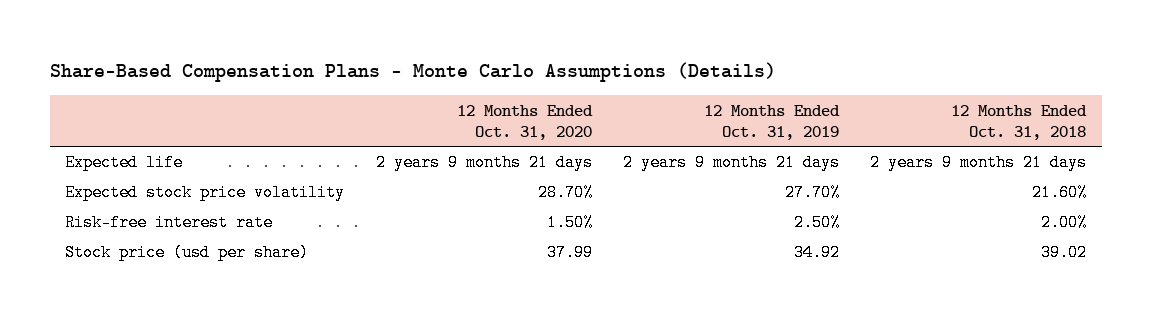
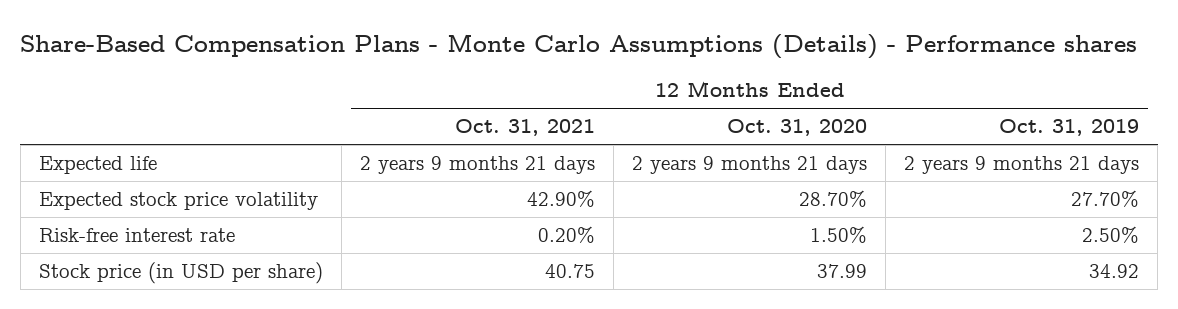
[49,62,776,83] Share-Based Compensation Plans - Monte Carlo Assumptions (Details) -> [20,33,1138,59] Share-Based Compensation Plans - Monte Carlo Assumptions (Details) - Performance shares
[951,104,1088,140] 12 Months Ended Oct. 31, 2018 -> none
none -> [455,119,596,137] Oct. 31, 2021
[65,244,310,262] Stock price (usd per share) -> [39,261,324,284] Stock price (in USD per share)

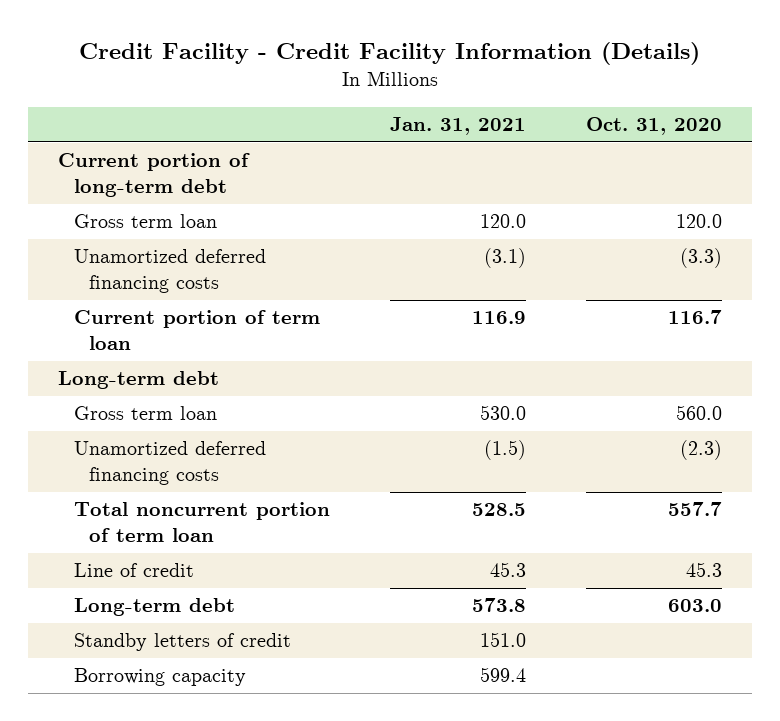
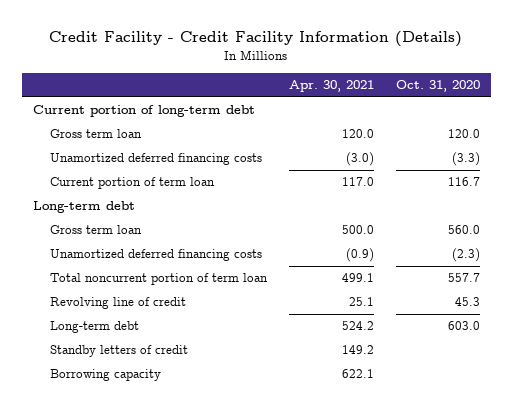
[389,117,526,136] Jan. 31, 2021 -> none
none -> [288,80,374,93] Apr. 30, 2021
[73,563,194,578] Line of credit -> [49,297,186,310] Revolving line of credit

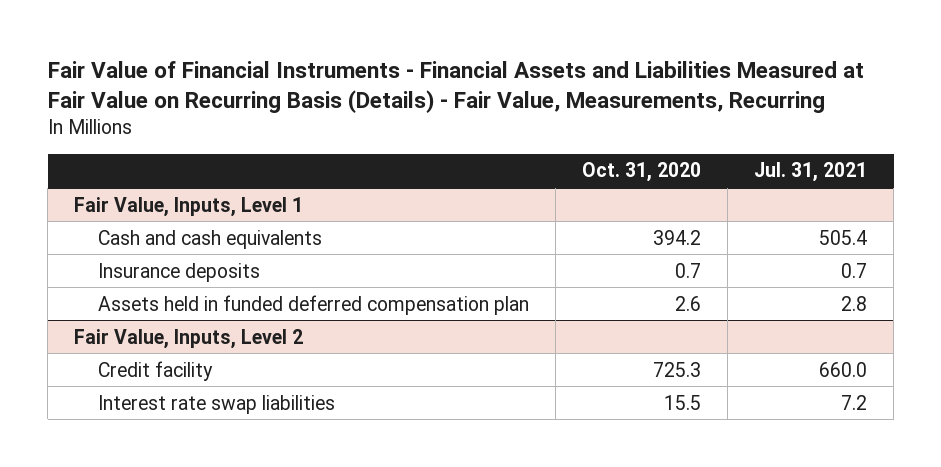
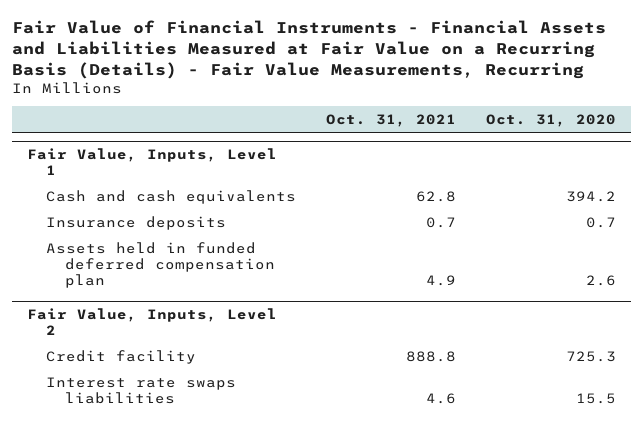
[47,60,864,114] Fair Value of Financial Instruments - Financial Assets and Liabilities Measured at Fair Value on Recurring Basis (Details) - Fair Value, Measurements, Recurring -> [11,19,606,79] Fair Value of Financial Instruments - Financial Assets and Liabilities Measured at Fair Value on a Recurring Basis (Details) - Fair Value Measurements, Recurring
[754,162,868,183] Jul. 31, 2021 -> none
none -> [325,114,456,128] Oct. 31, 2021
[98,394,336,414] Interest rate swap liabilities -> [45,376,236,404] Interest rate swaps liabilities

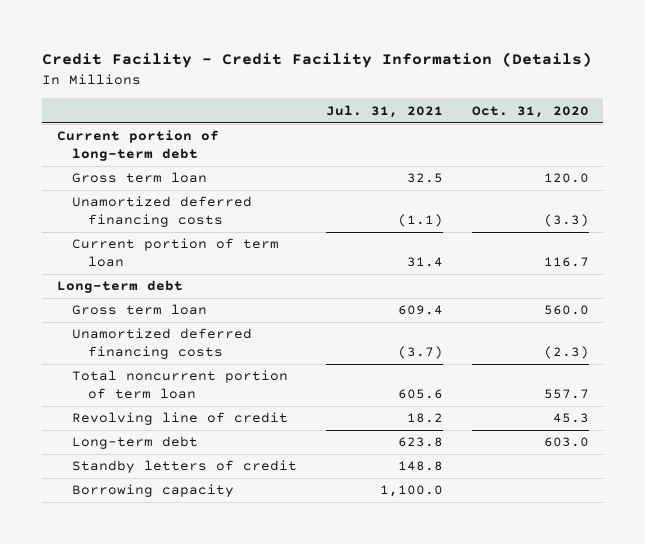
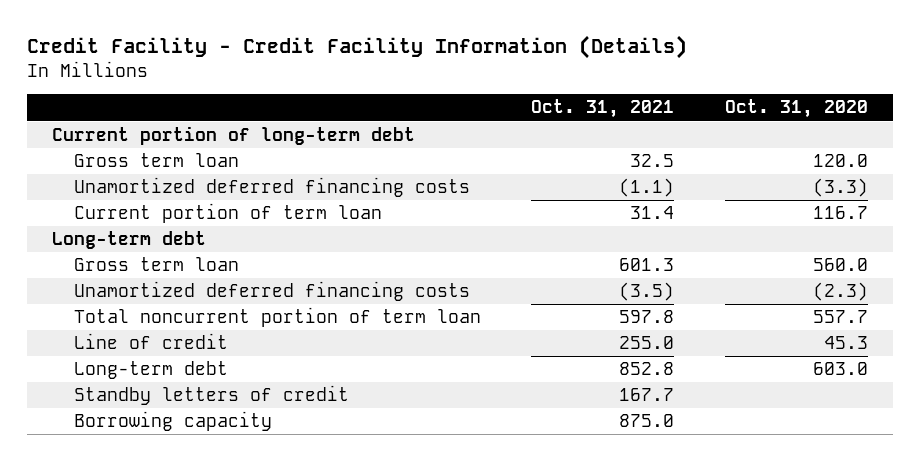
[325,104,443,118] Jul. 31, 2021 -> none
none -> [531,99,675,119] Oct. 31, 2021
[72,412,289,426] Revolving line of credit -> [73,333,228,350] Line of credit

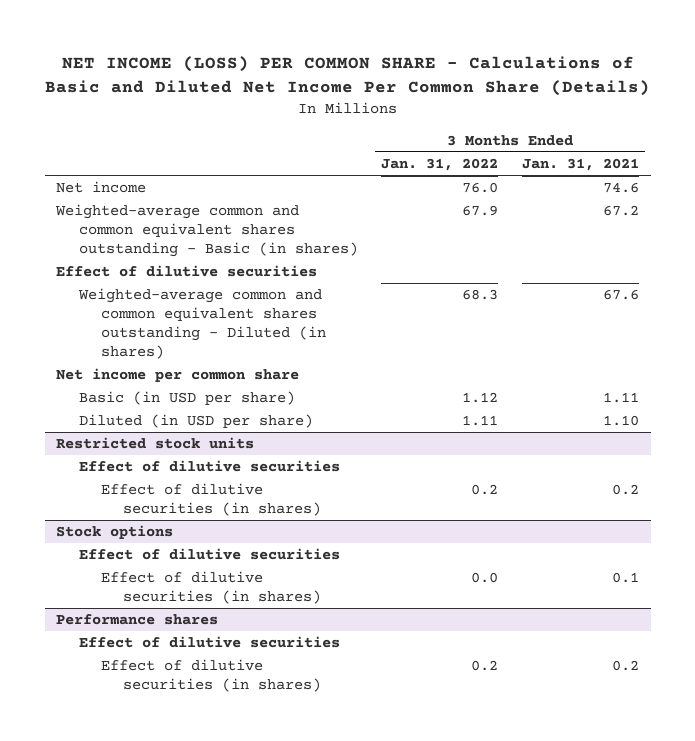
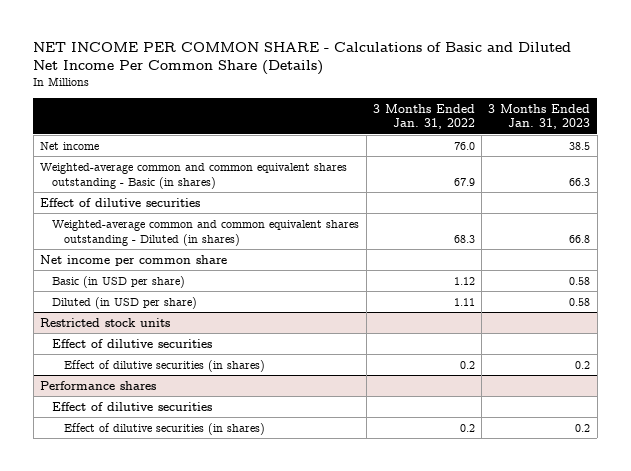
[44,56,650,97] NET INCOME (LOSS) PER COMMON SHARE - Calculations of Basic and Diluted Net Income Per Common Share (Details) -> [33,41,572,76] NET INCOME PER COMMON SHARE - Calculations of Basic and Diluted Net Income Per Common Share (Details)
[521,157,639,171] Jan. 31, 2021 -> none
none -> [488,103,591,130] 3 Months Ended Jan. 31, 2023
[56,525,174,540] Stock options -> none
[78,548,340,561] Effect of dilutive securities -> none
[100,571,321,605] Effect of dilutive securities (in shares) -> none

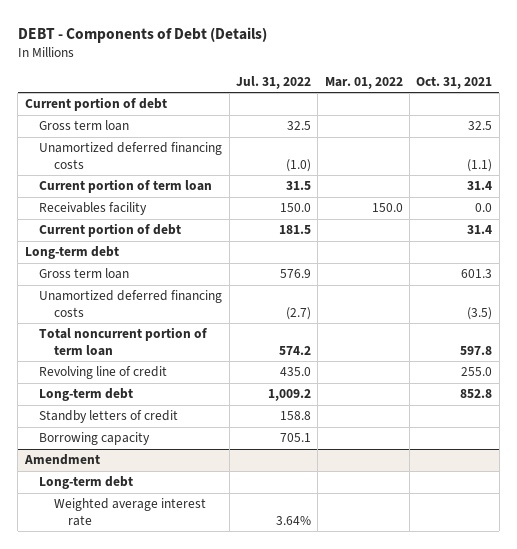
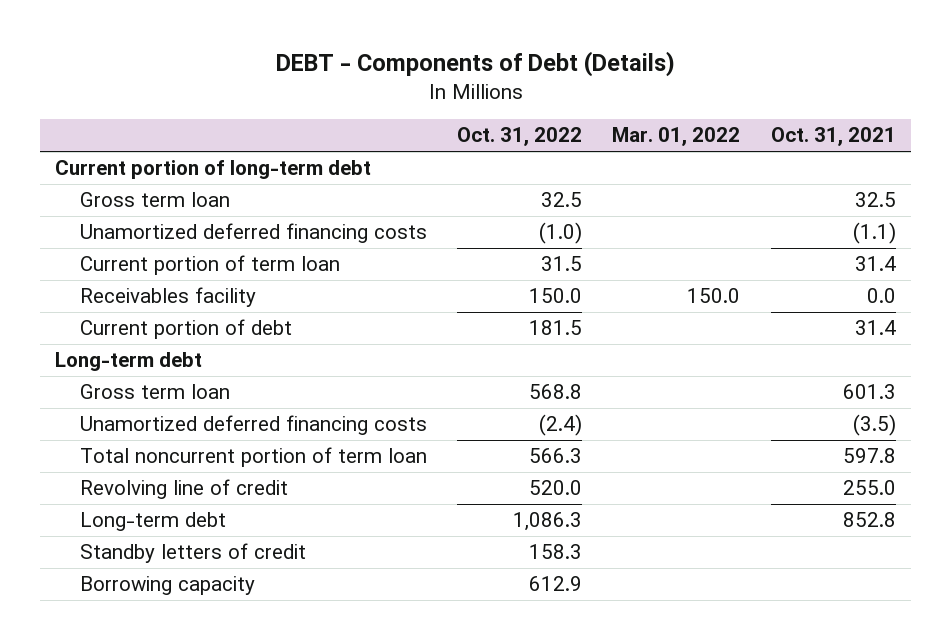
[235,75,311,89] Jul. 31, 2022 -> none
none -> [456,127,582,147] Oct. 31, 2022
[24,97,167,112] Current portion of debt -> [55,160,372,180] Current portion of long-term debt
[23,454,100,466] Amendment -> none
[39,476,134,490] Long-term debt -> none
[53,498,206,527] Weighted average interest rate -> none

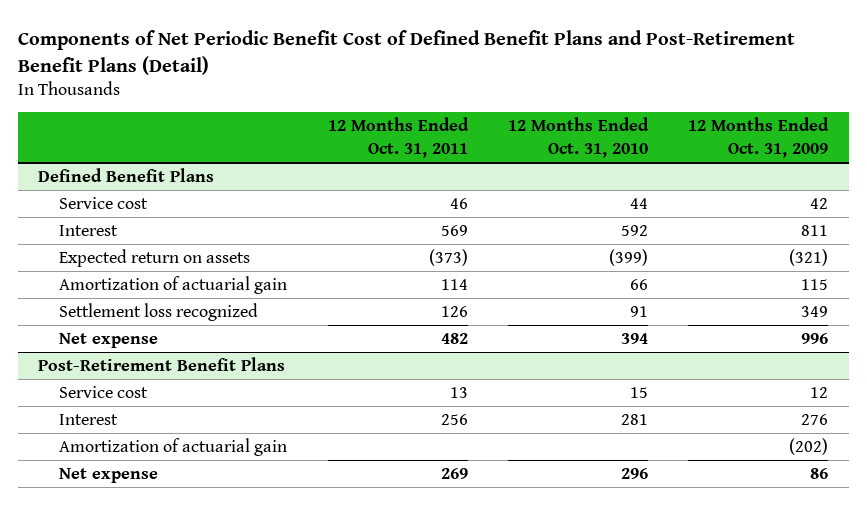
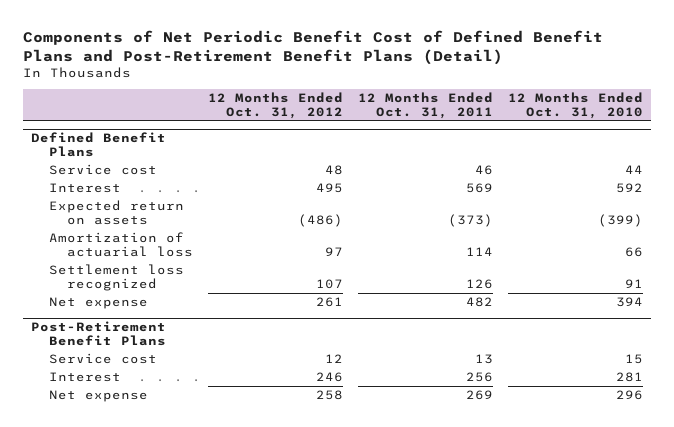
[688,117,830,158] 12 Months Ended Oct. 31, 2009 -> none
none -> [208,92,344,120] 12 Months Ended Oct. 31, 2012
[59,275,288,294] Amortization of actuarial gain -> [48,232,194,258] Amortization of actuarial loss
[59,437,288,456] Amortization of actuarial gain -> none

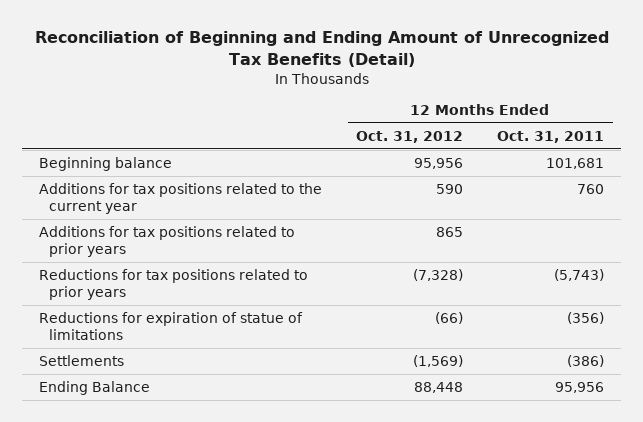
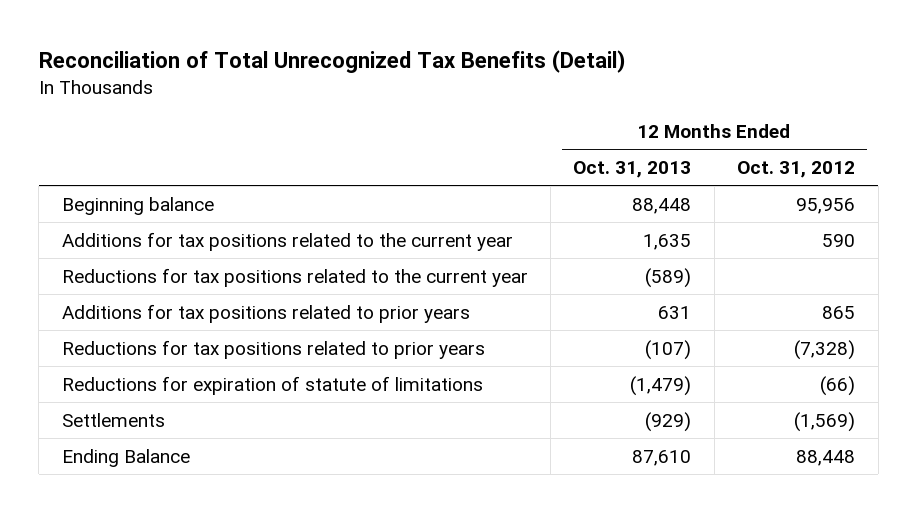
[34,31,609,67] Reconciliation of Beginning and Ending Amount of Unrecognized Tax Benefits (Detail) -> [38,50,626,74] Reconciliation of Total Unrecognized Tax Benefits (Detail)
[497,130,605,143] Oct. 31, 2011 -> none
none -> [573,160,692,178] Oct. 31, 2013
none -> [61,267,528,287] Reductions for tax positions related to the current year
[39,311,304,340] Reductions for expiration of statue of limitations -> [61,375,483,395] Reductions for expiration of statute of limitations

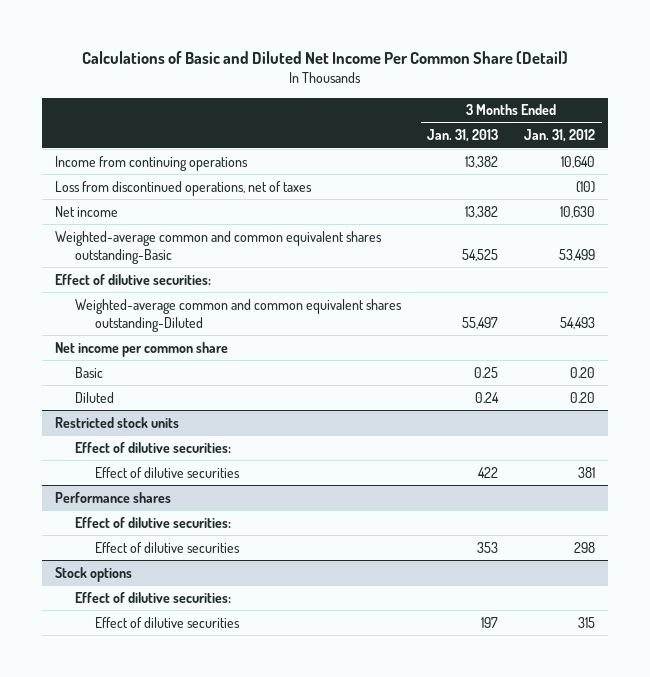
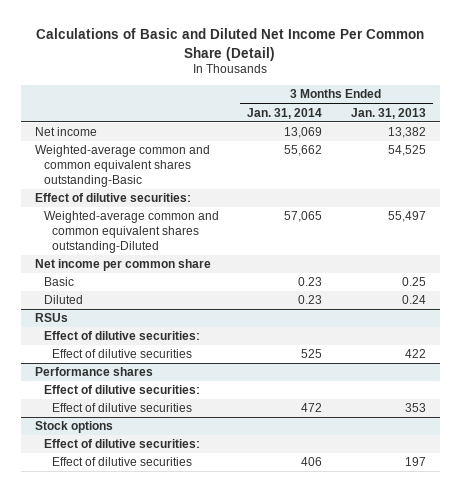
[524,129,596,143] Jan. 31, 2012 -> none
none -> [247,107,323,119] Jan. 31, 2014
[54,155,248,171] Income from continuing operations -> none
[54,180,312,196] Loss from discontinued operations, net of taxes -> none
[54,416,179,428] Restricted stock units -> none
none -> [35,313,69,323] RSUs

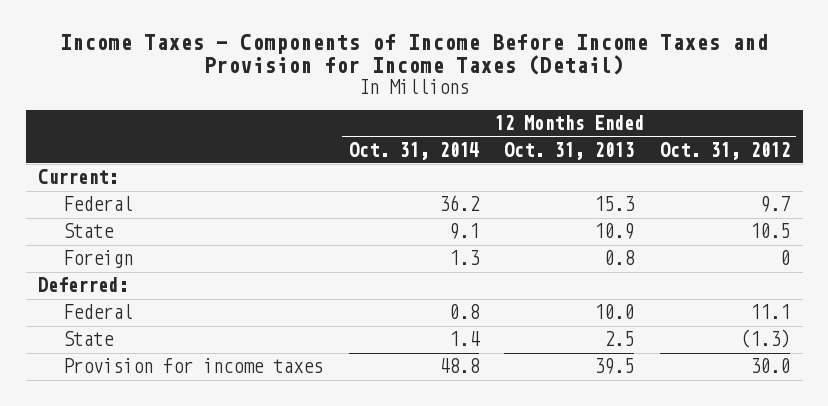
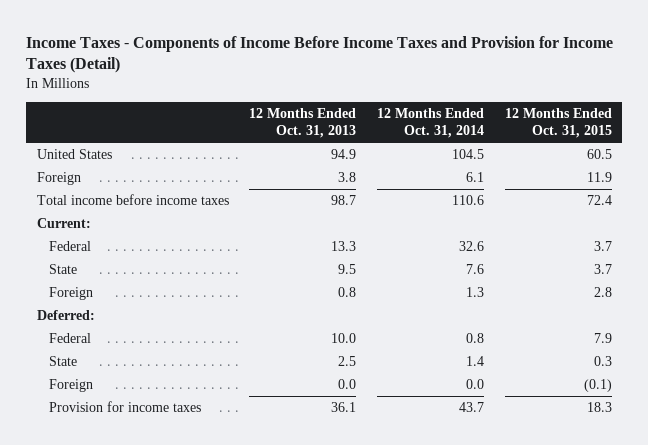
[660,141,791,160] Oct. 31, 2012 -> none
none -> [504,107,612,139] 12 Months Ended Oct. 31, 2015
none -> [36,148,112,159] United States
none -> [36,171,81,185] Foreign
none -> [36,193,229,205] Total income before income taxes
[438,195,480,212] 36.2 -> [459,240,485,251] 32.6
[594,196,636,212] 15.3 -> [331,240,357,251] 13.3
[448,223,479,240] 9.1 -> [466,263,485,274] 7.6
[594,223,635,240] 10.9 -> [338,263,357,274] 9.5
none -> [49,378,94,392] Foreign
[438,358,480,374] 48.8 -> [459,401,485,412] 43.7
[594,358,635,375] 39.5 -> [331,401,357,412] 36.1

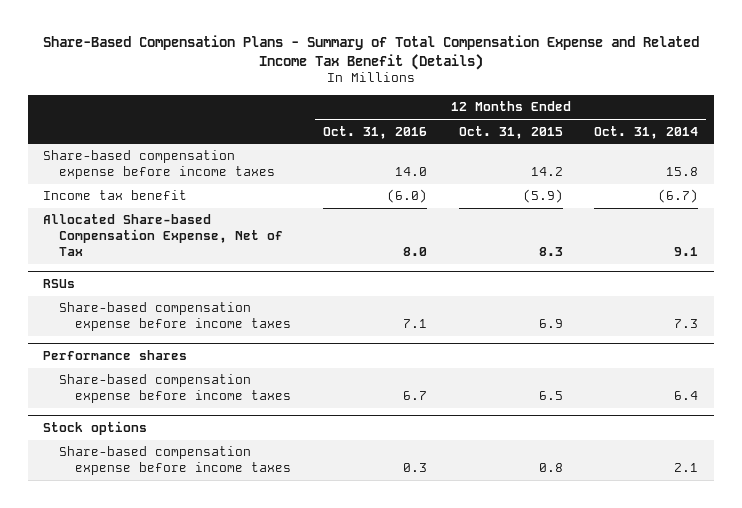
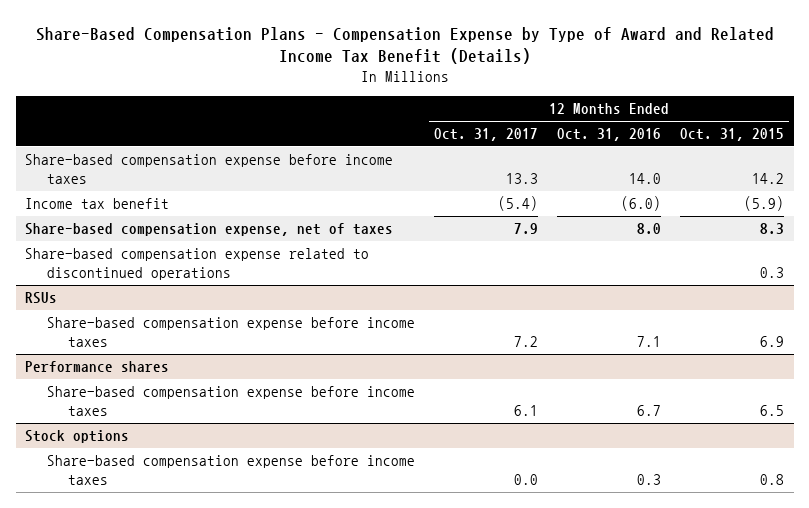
[42,34,699,70] Share-Based Compensation Plans - Summary of Total Compensation Expense and Related Income Tax Benefit (Details) -> [35,26,774,65] Share-Based Compensation Plans - Compensation Expense by Type of Award and Related Income Tax Benefit (Details)
[594,125,699,139] Oct. 31, 2014 -> none
none -> [433,128,538,142] Oct. 31, 2017
[43,214,284,256] Allocated Share-based Compensation Expense, Net of Tax -> [25,223,394,237] Share-based compensation expense, net of taxes
none -> [25,248,370,281] Share-based compensation expense related to discontinued operations

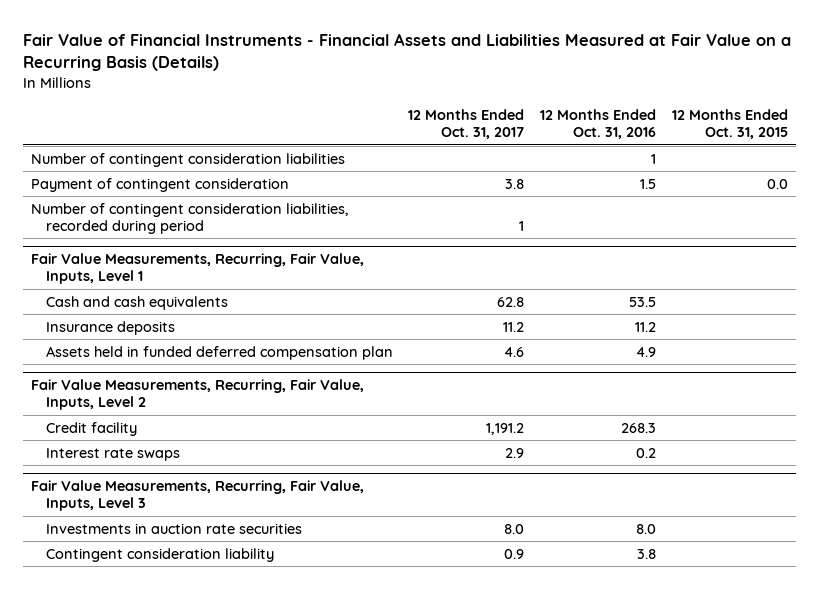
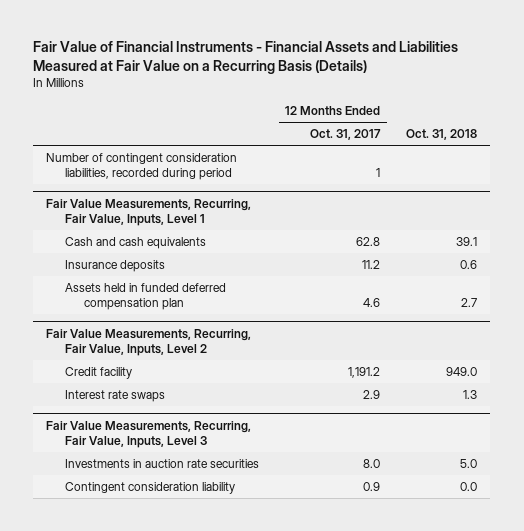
[540,109,657,140] 12 Months Ended Oct. 31, 2016 -> none
[671,109,788,140] 12 Months Ended Oct. 31, 2015 -> none
none -> [406,129,478,141] Oct. 31, 2018
[31,152,346,167] Number of contingent consideration liabilities -> none
[31,177,290,192] Payment of contingent consideration -> none

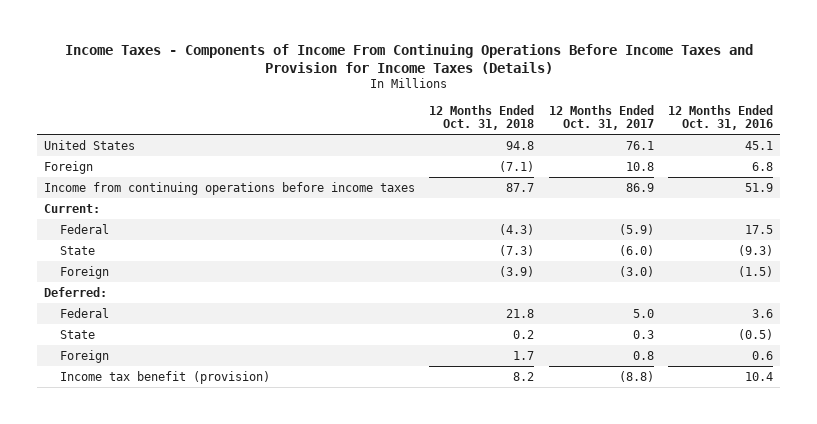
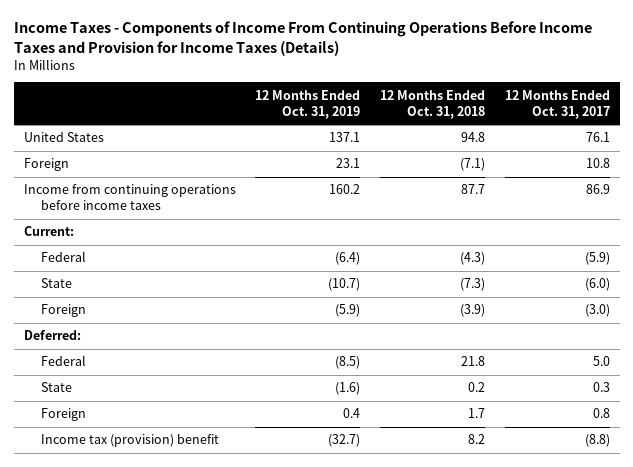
[668,104,774,130] 12 Months Ended Oct. 31, 2016 -> none
none -> [255,89,361,119] 12 Months Ended Oct. 31, 2019
[59,370,270,384] Income tax benefit (provision) -> [41,434,220,448] Income tax (provision) benefit

